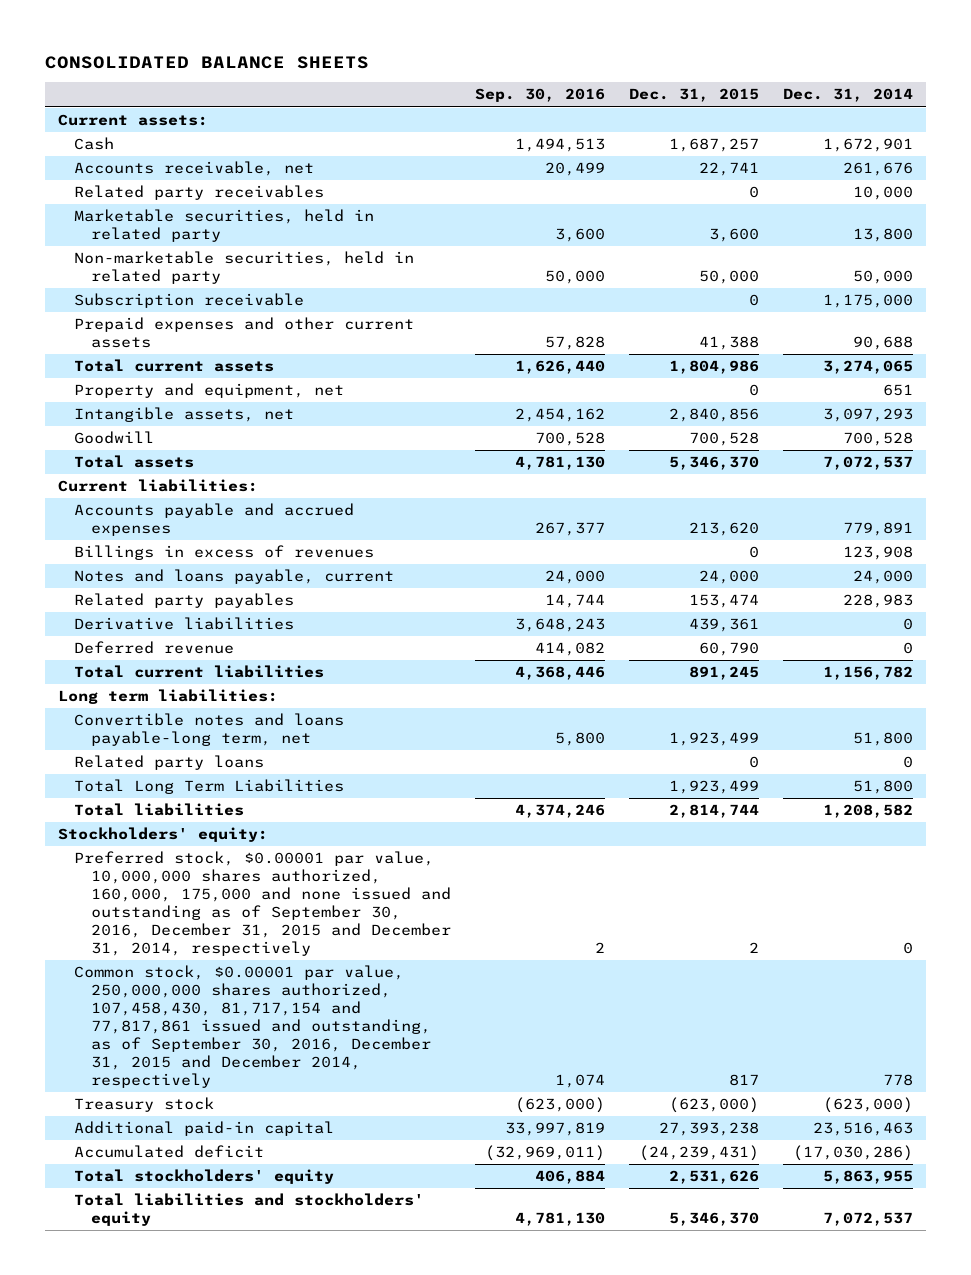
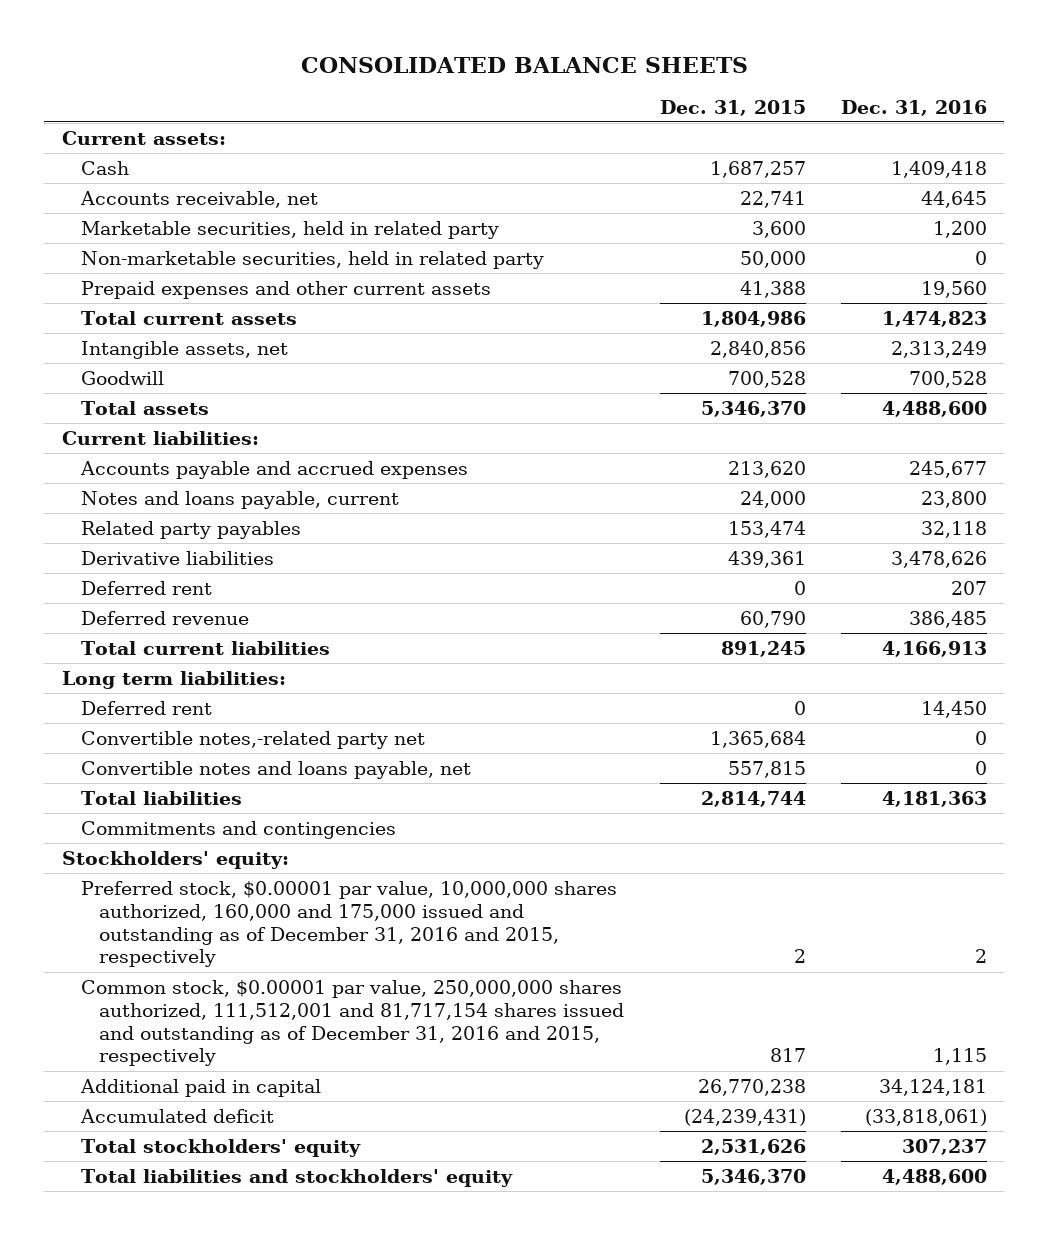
[475,88,606,103] Sep. 30, 2016 -> none
[783,88,914,103] Dec. 31, 2014 -> none
none -> [840,99,987,116] Dec. 31, 2016
[74,185,325,201] Related party receivables -> none
[74,293,305,309] Subscription receivable -> none
[74,383,345,399] Property and equipment, net -> none
[74,545,375,561] Billings in excess of revenues -> none
none -> [80,580,212,595] Deferred rent
[74,755,265,771] Related party loans -> none
[74,779,345,795] Total Long Term Liabilities -> none
none -> [80,700,212,715] Deferred rent
none -> [80,730,425,749] Convertible notes,-related party net
[74,713,345,747] Convertible notes and loans payable-long term, net -> [80,760,471,779] Convertible notes and loans payable, net
[669,732,760,747] 1,923,499 -> [727,760,806,778] 557,815
none -> [80,820,396,839] Commitments and contingencies
[74,1097,215,1113] Treasury stock -> none
[74,851,452,956] Preferred stock, $0.00001 par value, 10,000,000 shares authorized, 160,000, 175,000 and none issued and outstanding as of September 30, 2016, December 31, 2015 and December 31, 2014, respectively -> [80,880,617,968] Preferred stock, $0.00001 par value, 10,000,000 shares authorized, 160,000 and 175,000 issued and outstanding as of December 31, 2016 and 2015, respectively
[74,965,432,1088] Common stock, $0.00001 par value, 250,000,000 shares authorized, 107,458,430, 81,717,154 and 77,817,861 issued and outstanding, as of September 30, 2016, December 31, 2015 and December 2014, respectively -> [80,979,625,1067] Common stock, $0.00001 par value, 250,000,000 shares authorized, 111,512,001 and 81,717,154 shares issued and outstanding as of December 31, 2016 and 2015, respectively
[74,1121,335,1137] Additional paid-in capital -> [79,1078,321,1097] Additional paid in capital
[659,1122,760,1137] 27,393,238 -> [697,1078,806,1096] 26,770,238

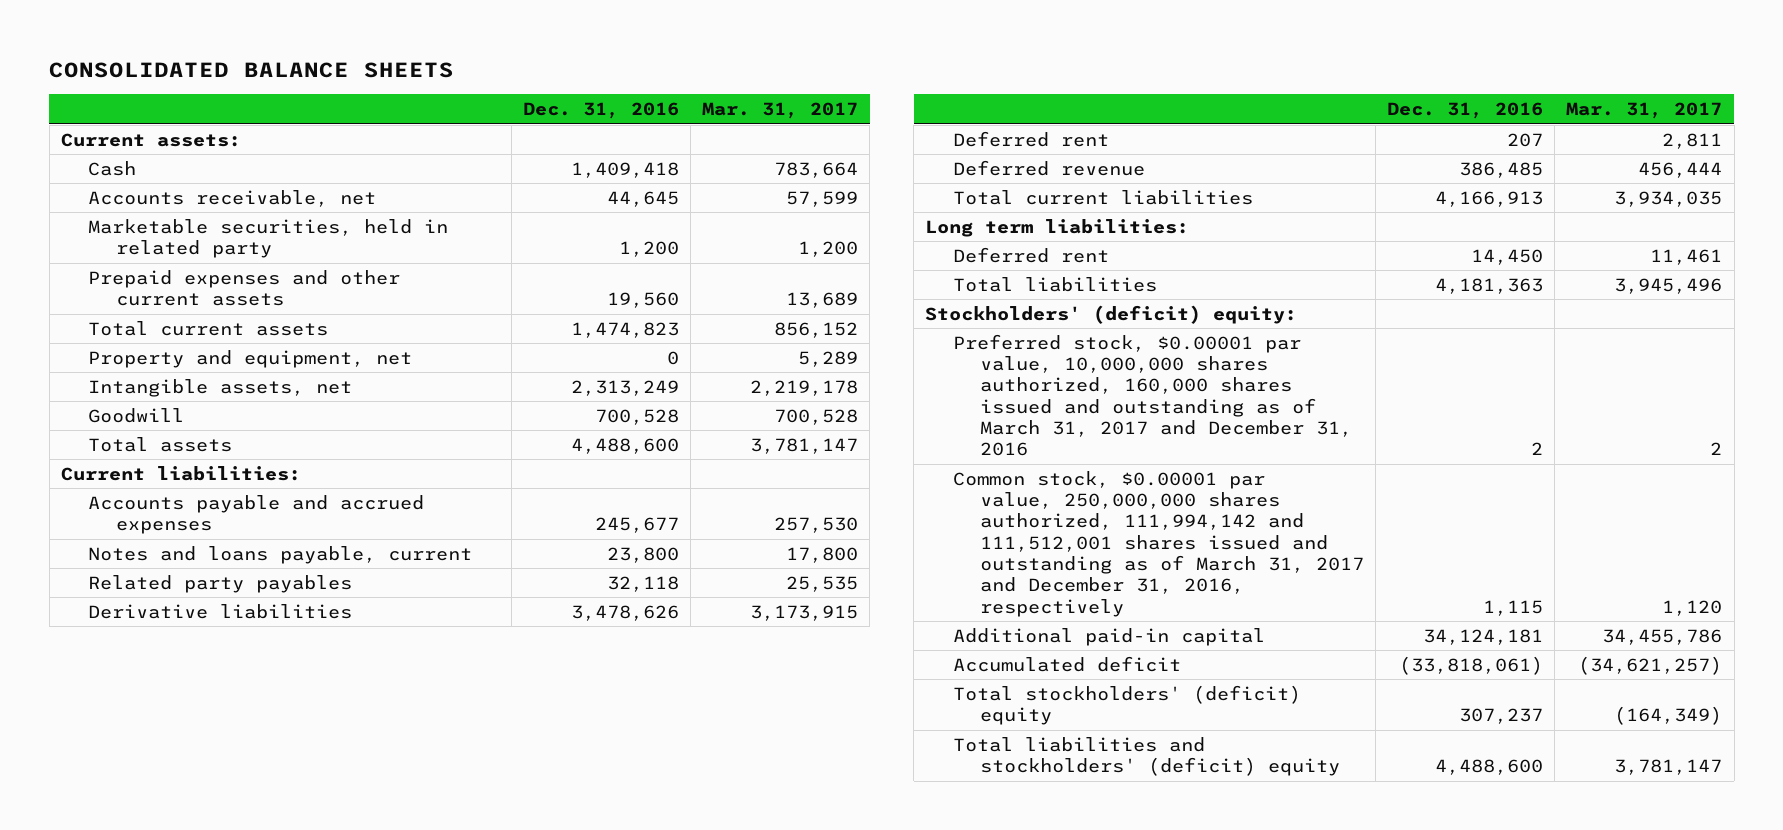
[659,99,806,116] Dec. 31, 2015 -> none
none -> [702,102,859,120] Mar. 31, 2017
[80,250,544,269] Non-marketable securities, held in related party -> none
none -> [88,349,413,368] Property and equipment, net
[80,730,425,749] Convertible notes,-related party net -> none
[80,760,471,779] Convertible notes and loans payable, net -> none
[80,820,396,839] Commitments and contingencies -> none
[62,850,290,869] Stockholders' equity: -> [925,304,1298,324] Stockholders' (deficit) equity:
[80,880,617,968] Preferred stock, $0.00001 par value, 10,000,000 shares authorized, 160,000 and 175,000 issued and outstanding as of December 31, 2016 and 2015, respectively -> [952,333,1353,457] Preferred stock, $0.00001 par value, 10,000,000 shares authorized, 160,000 shares issued and outstanding as of March 31, 2017 and December 31, 2016
[80,979,625,1067] Common stock, $0.00001 par value, 250,000,000 shares authorized, 111,512,001 and 81,717,154 shares issued and outstanding as of December 31, 2016 and 2015, respectively -> [952,470,1365,617] Common stock, $0.00001 par value, 250,000,000 shares authorized, 111,994,142 and 111,512,001 shares issued and outstanding as of March 31, 2017 and December 31, 2016, respectively
[79,1078,321,1097] Additional paid in capital -> [952,627,1265,646] Additional paid-in capital
[80,1138,361,1157] Total stockholders' equity -> [952,684,1301,726] Total stockholders' (deficit) equity
[80,1168,513,1187] Total liabilities and stockholders' equity -> [952,736,1341,777] Total liabilities and stockholders' (deficit) equity

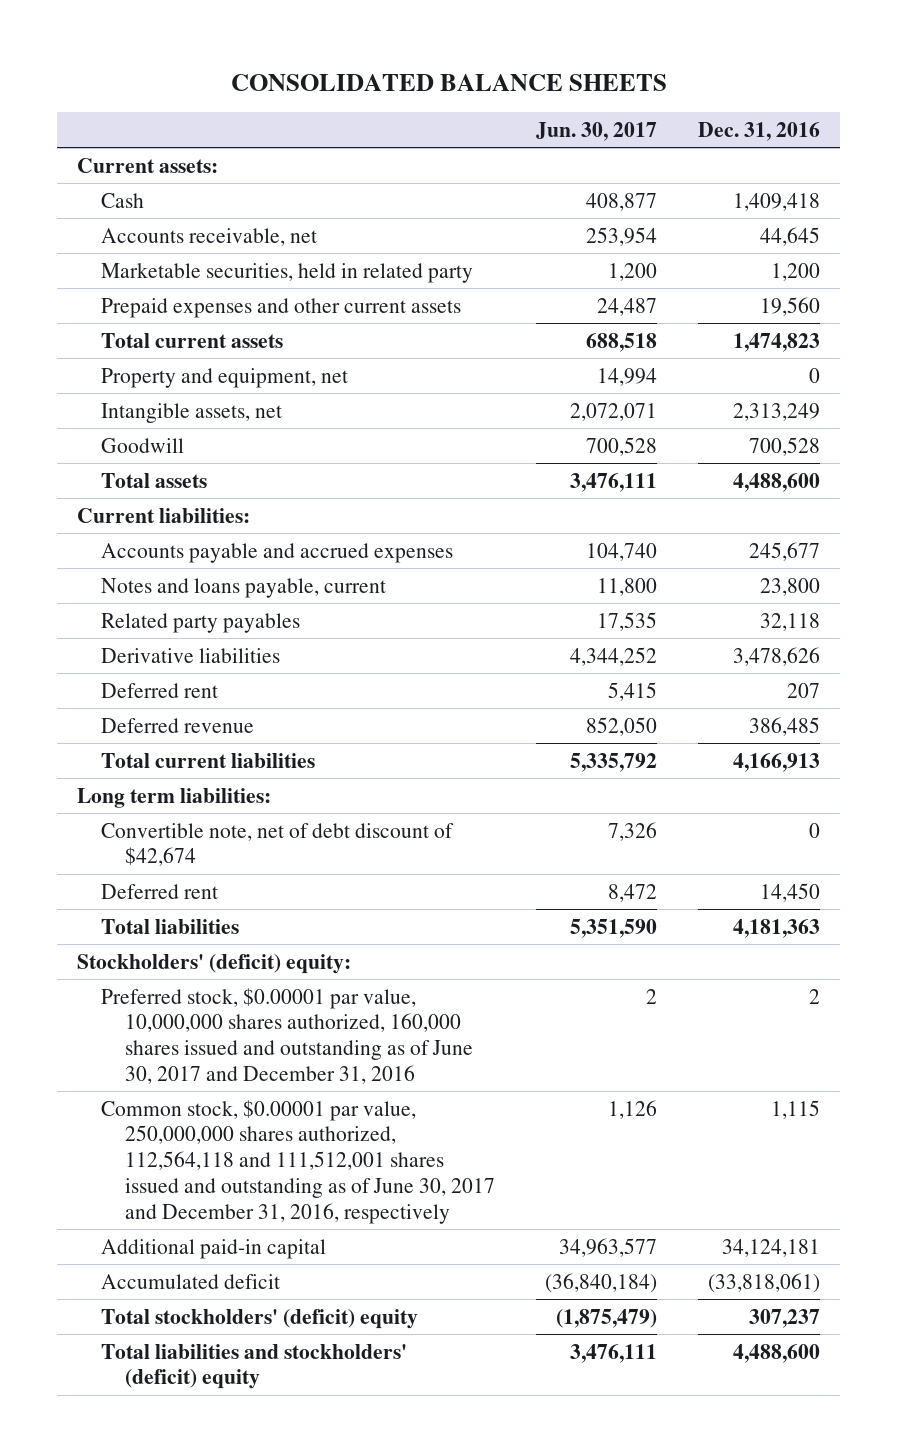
[702,102,859,120] Mar. 31, 2017 -> none
none -> [536,121,658,141] Jun. 30, 2017
none -> [101,822,455,867] Convertible note, net of debt discount of $42,674
[952,333,1353,457] Preferred stock, $0.00001 par value, 10,000,000 shares authorized, 160,000 shares issued and outstanding as of March 31, 2017 and December 31, 2016 -> [101,987,474,1085] Preferred stock, $0.00001 par value, 10,000,000 shares authorized, 160,000 shares issued and outstanding as of June 30, 2017 and December 31, 2016
[952,470,1365,617] Common stock, $0.00001 par value, 250,000,000 shares authorized, 111,994,142 and 111,512,001 shares issued and outstanding as of March 31, 2017 and December 31, 2016, respectively -> [101,1099,496,1224] Common stock, $0.00001 par value, 250,000,000 shares authorized, 112,564,118 and 111,512,001 shares issued and outstanding as of June 30, 2017 and December 31, 2016, respectively

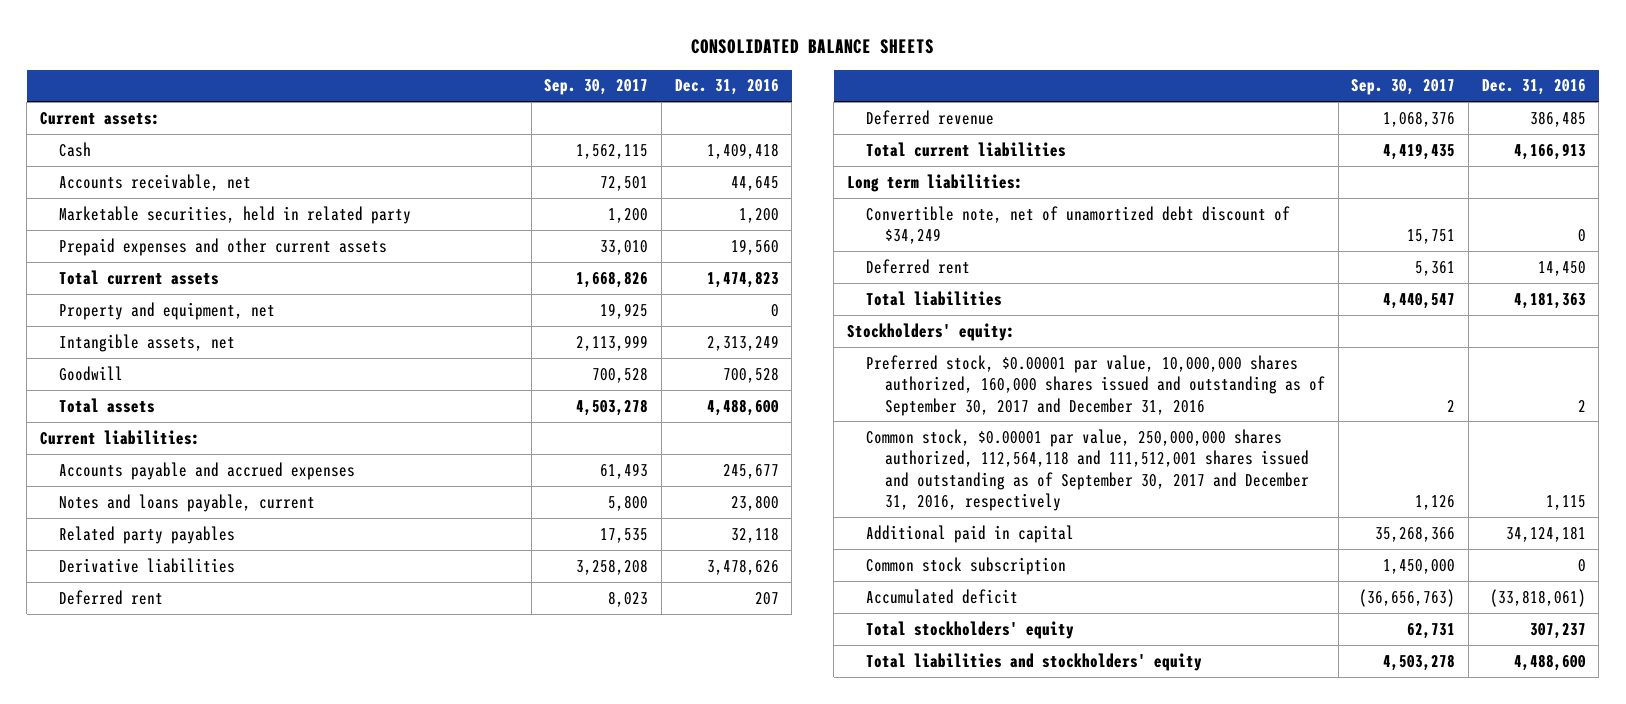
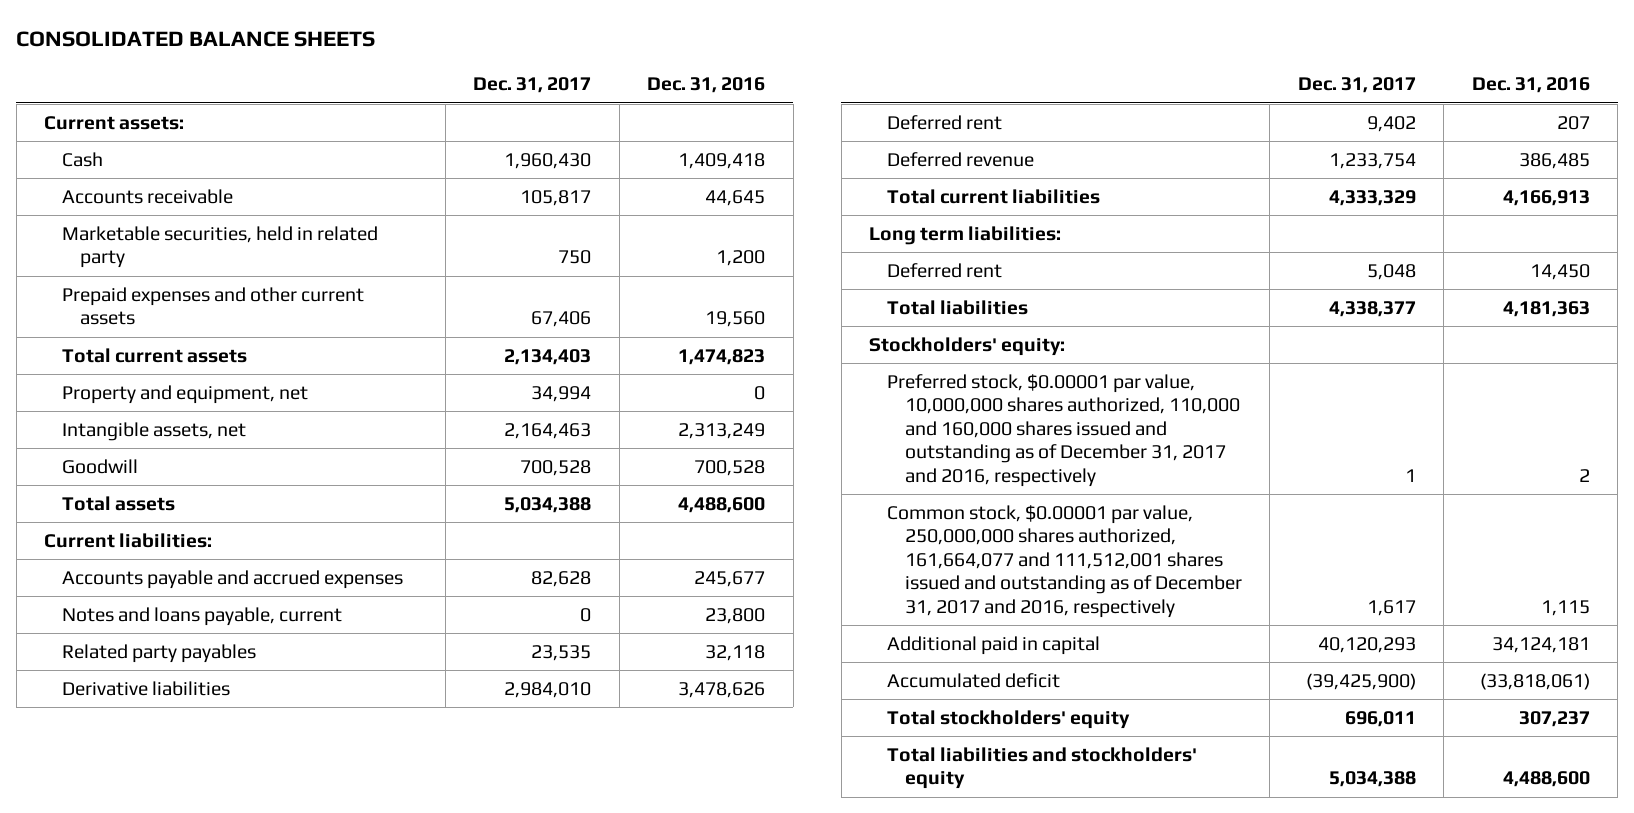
[544,79,649,96] Sep. 30, 2017 -> none
none -> [473,77,592,94] Dec. 31, 2017
[58,173,251,191] Accounts receivable, net -> [62,188,234,204] Accounts receivable
[865,205,1290,245] Convertible note, net of unamortized debt discount of $34,249 -> none
[865,354,1325,416] Preferred stock, $0.00001 par value, 10,000,000 shares authorized, 160,000 shares issued and outstanding as of September 30, 2017 and December 31, 2016 -> [887,373,1240,487] Preferred stock, $0.00001 par value, 10,000,000 shares authorized, 110,000 and 160,000 shares issued and outstanding as of December 31, 2017 and 2016, respectively
[865,428,1309,512] Common stock, $0.00001 par value, 250,000,000 shares authorized, 112,564,118 and 111,512,001 shares issued and outstanding as of September 30, 2017 and December 31, 2016, respectively -> [887,504,1242,618] Common stock, $0.00001 par value, 250,000,000 shares authorized, 161,664,077 and 111,512,001 shares issued and outstanding as of December 31, 2017 and 2016, respectively
[865,556,1066,575] Common stock subscription -> none

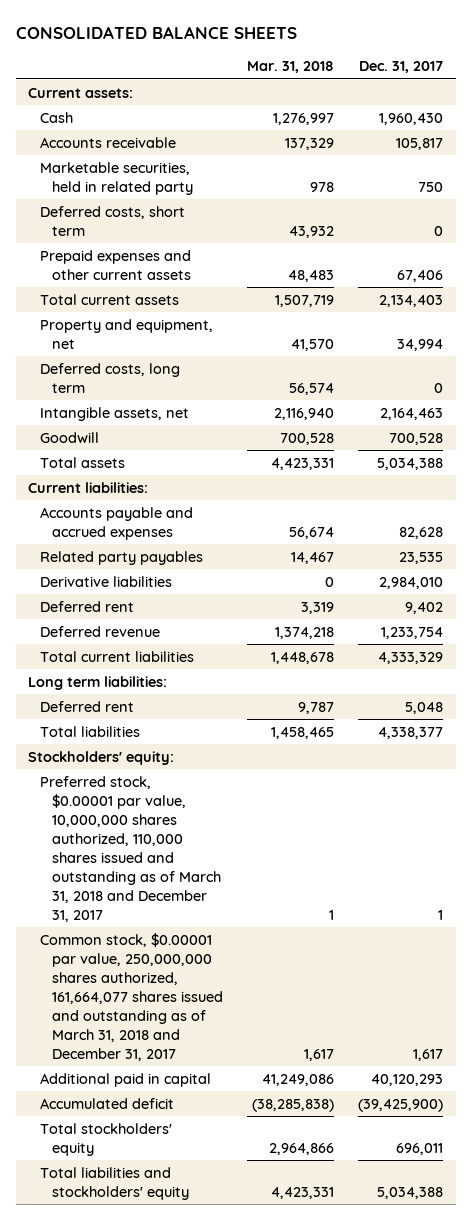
[647,77,766,94] Dec. 31, 2016 -> none
none -> [247,61,335,74] Mar. 31, 2018
none -> [39,205,185,236] Deferred costs, short term
none -> [39,362,180,393] Deferred costs, long term
[62,606,343,626] Notes and loans payable, current -> none
[887,373,1240,487] Preferred stock, $0.00001 par value, 10,000,000 shares authorized, 110,000 and 160,000 shares issued and outstanding as of December 31, 2017 and 2016, respectively -> [39,775,221,922] Preferred stock, $0.00001 par value, 10,000,000 shares authorized, 110,000 shares issued and outstanding as of March 31, 2018 and December 31, 2017
[887,504,1242,618] Common stock, $0.00001 par value, 250,000,000 shares authorized, 161,664,077 and 111,512,001 shares issued and outstanding as of December 31, 2017 and 2016, respectively -> [39,932,223,1061] Common stock, $0.00001 par value, 250,000,000 shares authorized, 161,664,077 shares issued and outstanding as of March 31, 2018 and December 31, 2017

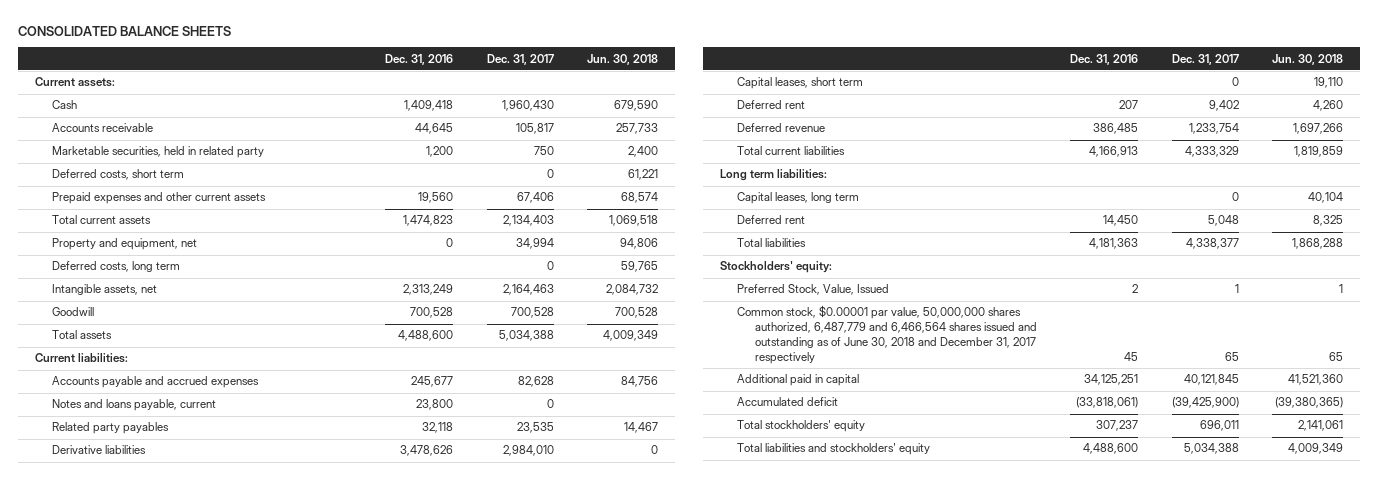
[247,61,335,74] Mar. 31, 2018 -> none
none -> [385,53,454,65] Dec. 31, 2016
none -> [587,53,659,65] Jun. 30, 2018
none -> [52,399,217,412] Notes and loans payable, current
none -> [737,77,864,90] Capital leases, short term
none -> [737,192,860,205] Capital leases, long term
[39,775,221,922] Preferred stock, $0.00001 par value, 10,000,000 shares authorized, 110,000 shares issued and outstanding as of March 31, 2018 and December 31, 2017 -> [737,284,890,296] Preferred Stock, Value, Issued
[39,932,223,1061] Common stock, $0.00001 par value, 250,000,000 shares authorized, 161,664,077 shares issued and outstanding as of March 31, 2018 and December 31, 2017 -> [737,305,1037,364] Common stock, $0.00001 par value, 50,000,000 shares authorized, 6,487,779 and 6,466,564 shares issued and outstanding as of June 30, 2018 and December 31, 2017 respectively
[413,1048,444,1061] 1,617 -> [1224,351,1239,361] 65
[371,1073,444,1086] 40,120,293 -> [1183,374,1239,386] 40,121,845

